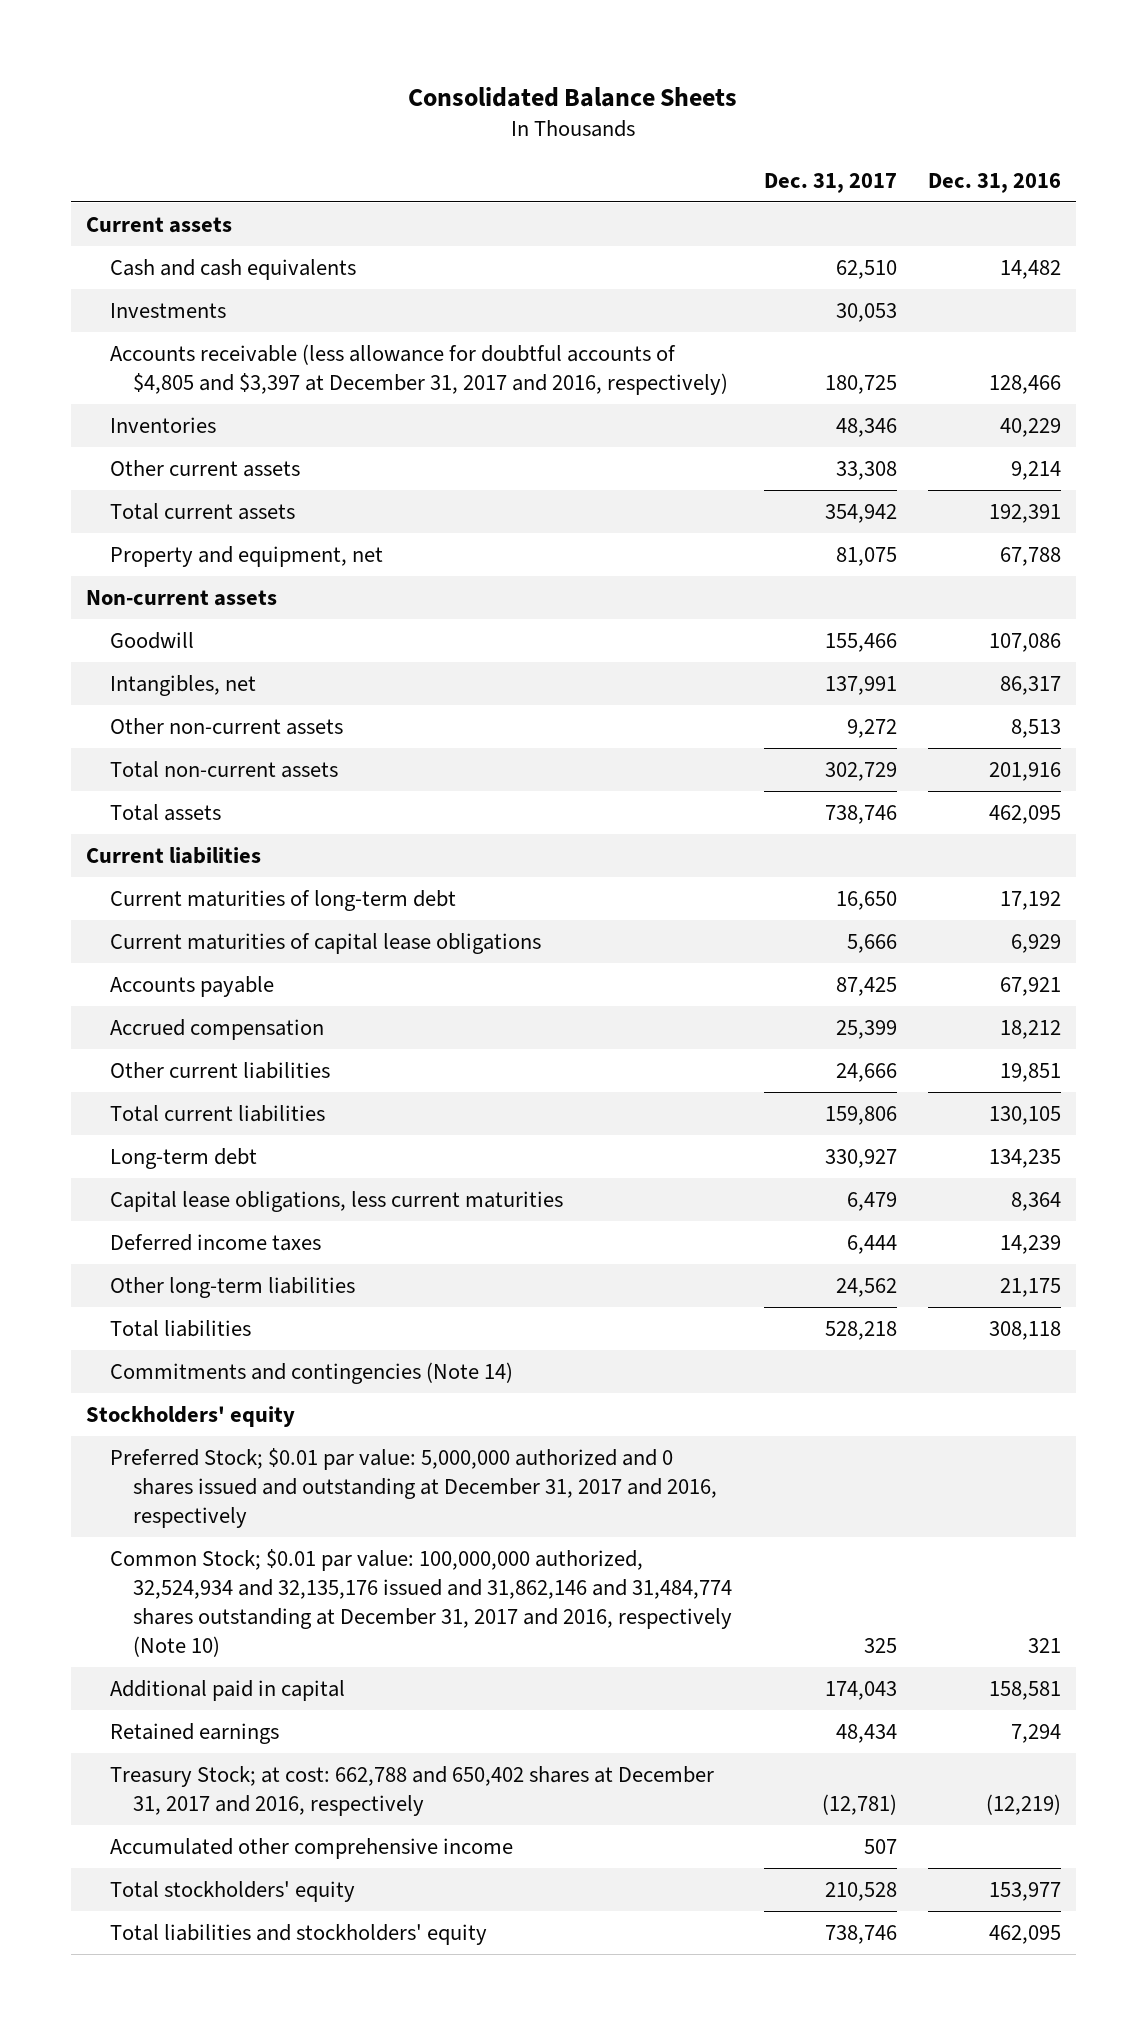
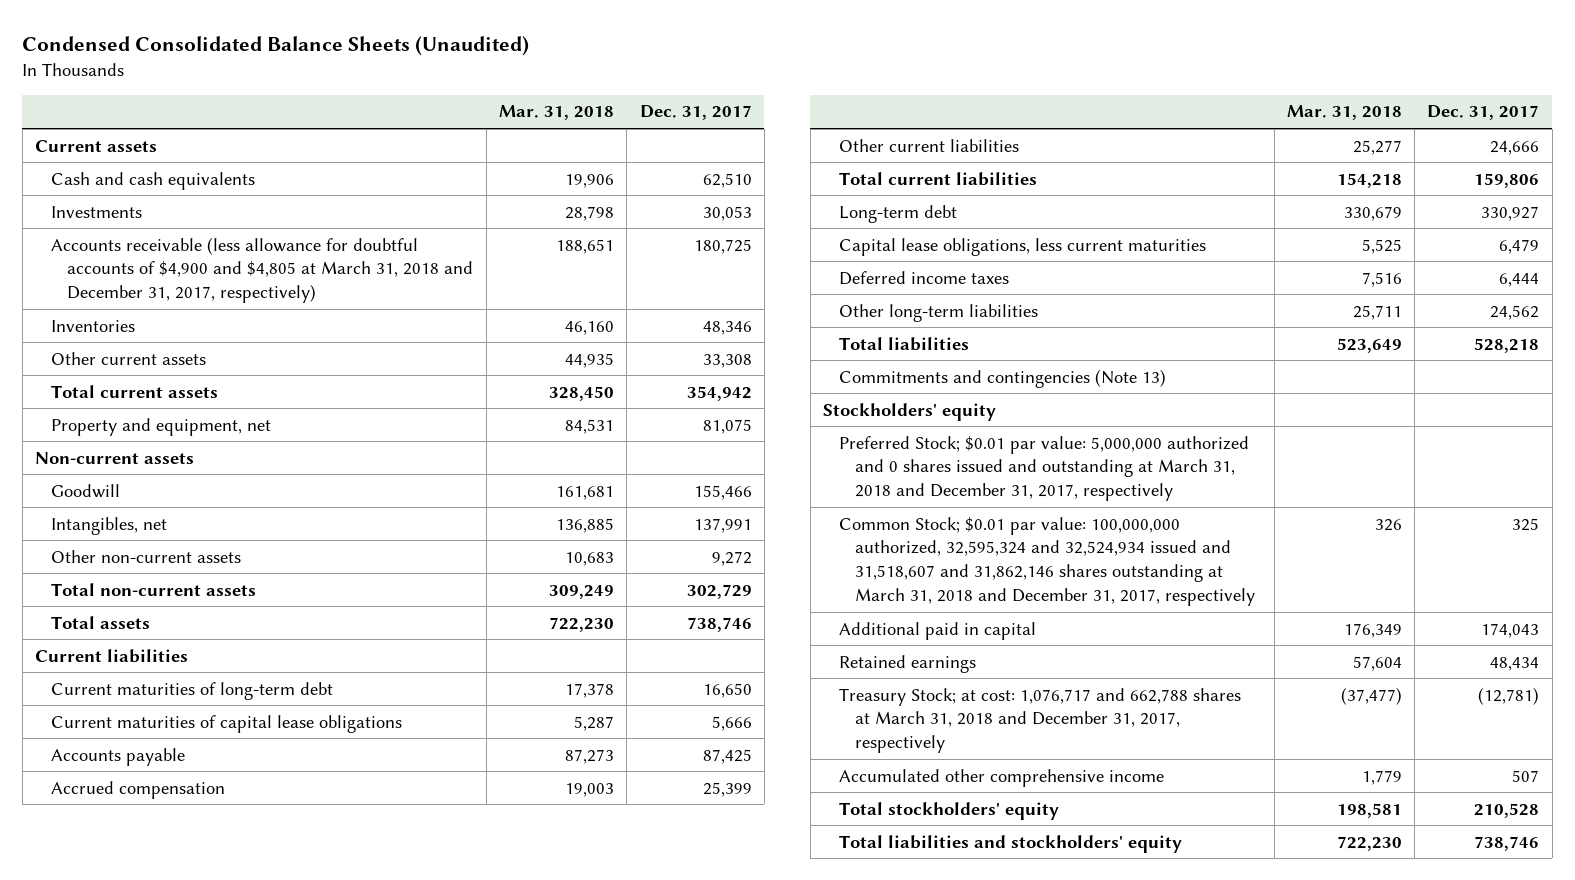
[408,86,738,107] Consolidated Balance Sheets -> [22,36,530,57] Condensed Consolidated Balance Sheets (Unaudited)
[927,172,1061,193] Dec. 31, 2016 -> none
none -> [498,105,614,121] Mar. 31, 2018
[109,343,729,396] Accounts receivable (less allowance for doubtful accounts of $4,805 and $3,397 at December 31, 2017 and 2016, respectively) -> [51,236,474,304] Accounts receivable (less allowance for doubtful accounts of $4,900 and $4,805 at March 31, 2018 and December 31, 2017, respectively)
[109,1361,513,1384] Commitments and contingencies (Note 14) -> [839,368,1167,388] Commitments and contingencies (Note 13)
[109,1447,718,1529] Preferred Stock; $0.01 par value: 5,000,000 authorized and 0 shares issued and outstanding at December 31, 2017 and 2016, respectively -> [839,435,1250,502] Preferred Stock; $0.01 par value: 5,000,000 authorized and 0 shares issued and outstanding at March 31, 2018 and December 31, 2017, respectively
[109,1548,733,1658] Common Stock; $0.01 par value: 100,000,000 authorized, 32,524,934 and 32,135,176 issued and 31,862,146 and 31,484,774 shares outstanding at December 31, 2017 and 2016, respectively (Note 10) -> [839,516,1256,606] Common Stock; $0.01 par value: 100,000,000 authorized, 32,595,324 and 32,524,934 issued and 31,518,607 and 31,862,146 shares outstanding at March 31, 2018 and December 31, 2017, respectively
[109,1765,714,1817] Treasury Stock; at cost: 662,788 and 650,402 shares at December 31, 2017 and 2016, respectively -> [839,687,1242,754] Treasury Stock; at cost: 1,076,717 and 662,788 shares at March 31, 2018 and December 31, 2017, respectively

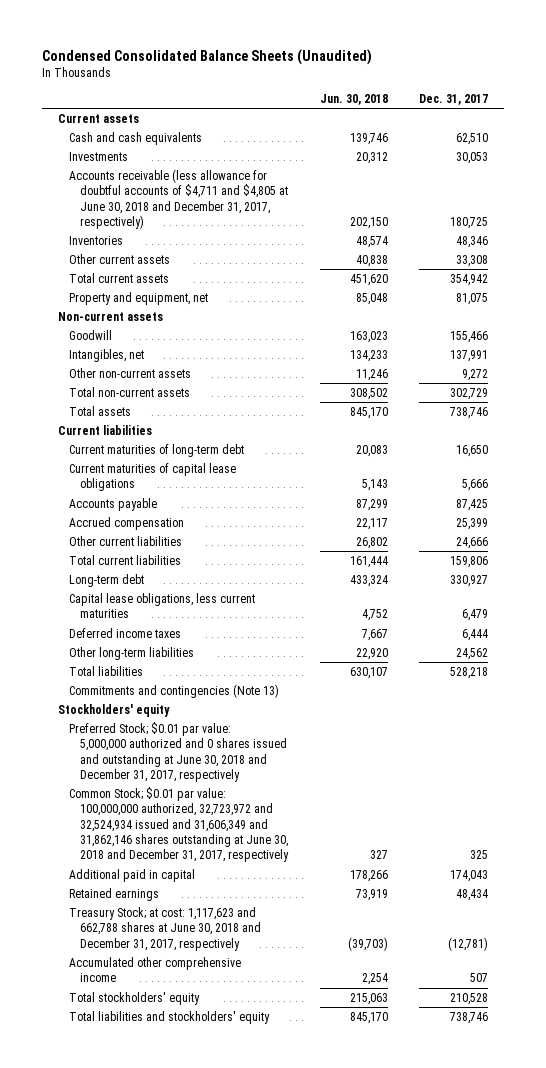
[498,105,614,121] Mar. 31, 2018 -> none
none -> [319,93,388,105] Jun. 30, 2018
[51,236,474,304] Accounts receivable (less allowance for doubtful accounts of $4,900 and $4,805 at March 31, 2018 and December 31, 2017, respectively) -> [68,168,289,229] Accounts receivable (less allowance for doubtful accounts of $4,711 and $4,805 at June 30, 2018 and December 31, 2017, respectively)
[839,435,1250,502] Preferred Stock; $0.01 par value: 5,000,000 authorized and 0 shares issued and outstanding at March 31, 2018 and December 31, 2017, respectively -> [68,721,288,782] Preferred Stock; $0.01 par value: 5,000,000 authorized and 0 shares issued and outstanding at June 30, 2018 and December 31, 2017, respectively
[839,516,1256,606] Common Stock; $0.01 par value: 100,000,000 authorized, 32,595,324 and 32,524,934 issued and 31,518,607 and 31,862,146 shares outstanding at March 31, 2018 and December 31, 2017, respectively -> [68,786,290,863] Common Stock; $0.01 par value: 100,000,000 authorized, 32,723,972 and 32,524,934 issued and 31,606,349 and 31,862,146 shares outstanding at June 30, 2018 and December 31, 2017, respectively
[839,687,1242,754] Treasury Stock; at cost: 1,076,717 and 662,788 shares at March 31, 2018 and December 31, 2017, respectively -> [68,906,262,951] Treasury Stock; at cost: 1,117,623 and 662,788 shares at June 30, 2018 and December 31, 2017, respectively

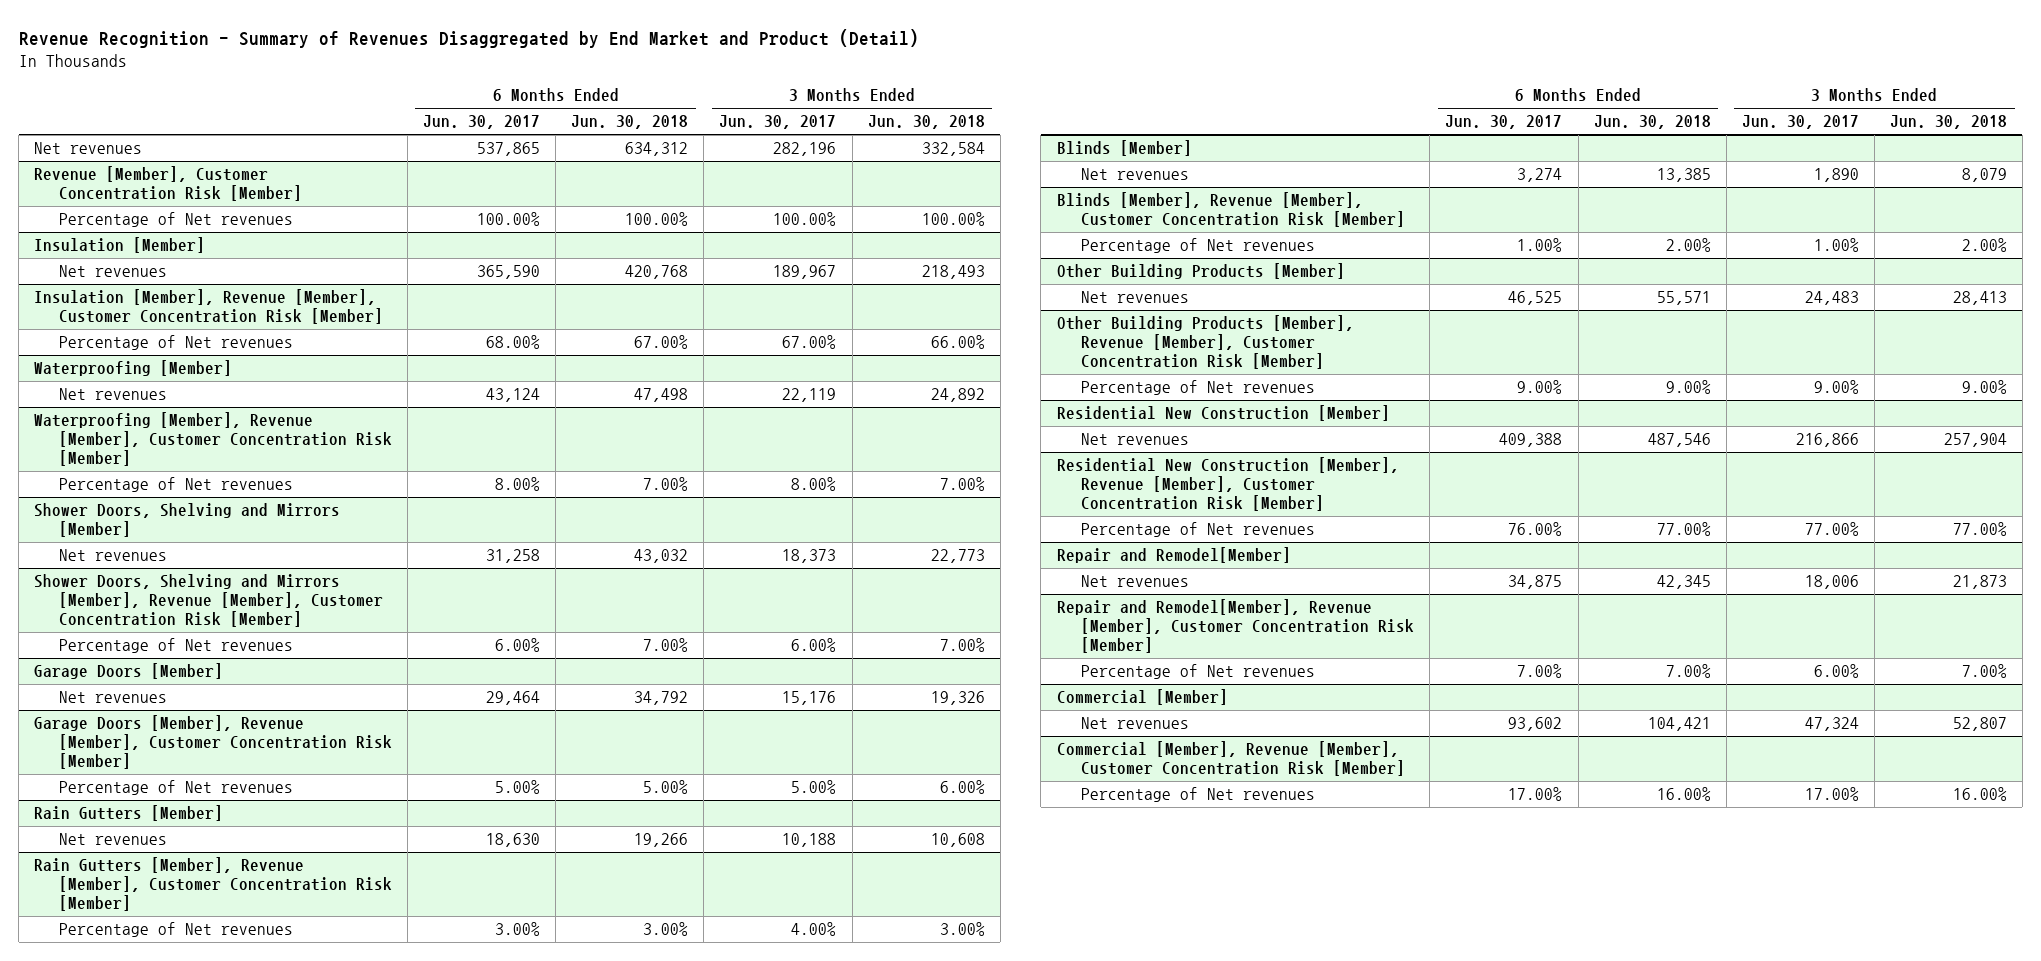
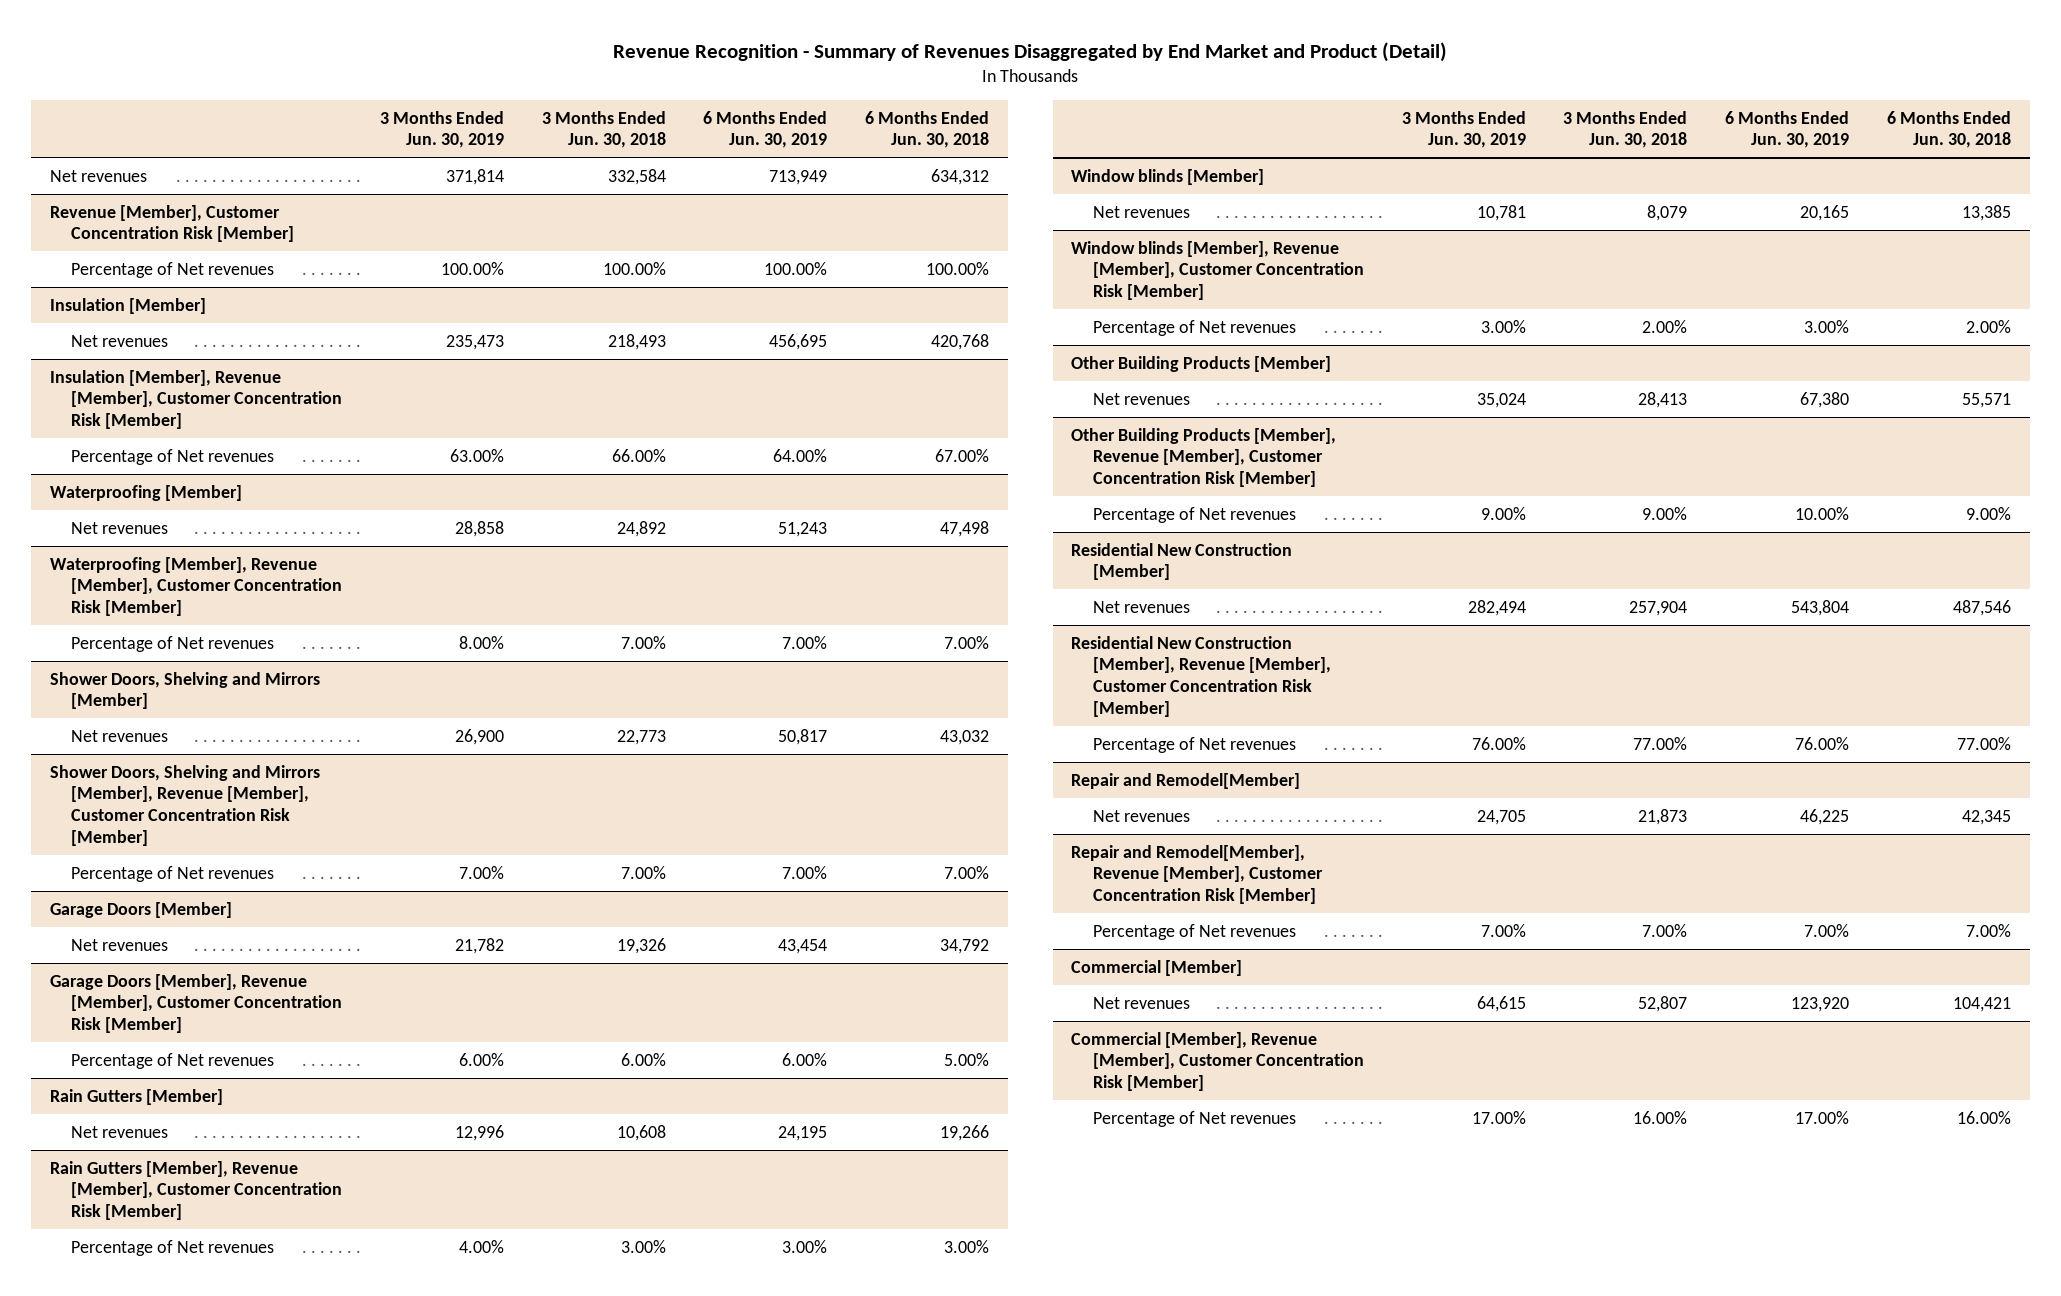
[423,115,541,130] Jun. 30, 2017 -> none
[719,115,837,130] Jun. 30, 2017 -> none
none -> [379,110,504,149] 3 Months Ended Jun. 30, 2019
none -> [703,110,828,149] 6 Months Ended Jun. 30, 2019
[1056,140,1192,157] Blinds [Member] -> [1071,168,1265,185] Window blinds [Member]
[1056,192,1406,228] Blinds [Member], Revenue [Member], Customer Concentration Risk [Member] -> [1071,240,1364,300] Window blinds [Member], Revenue [Member], Customer Concentration Risk [Member]

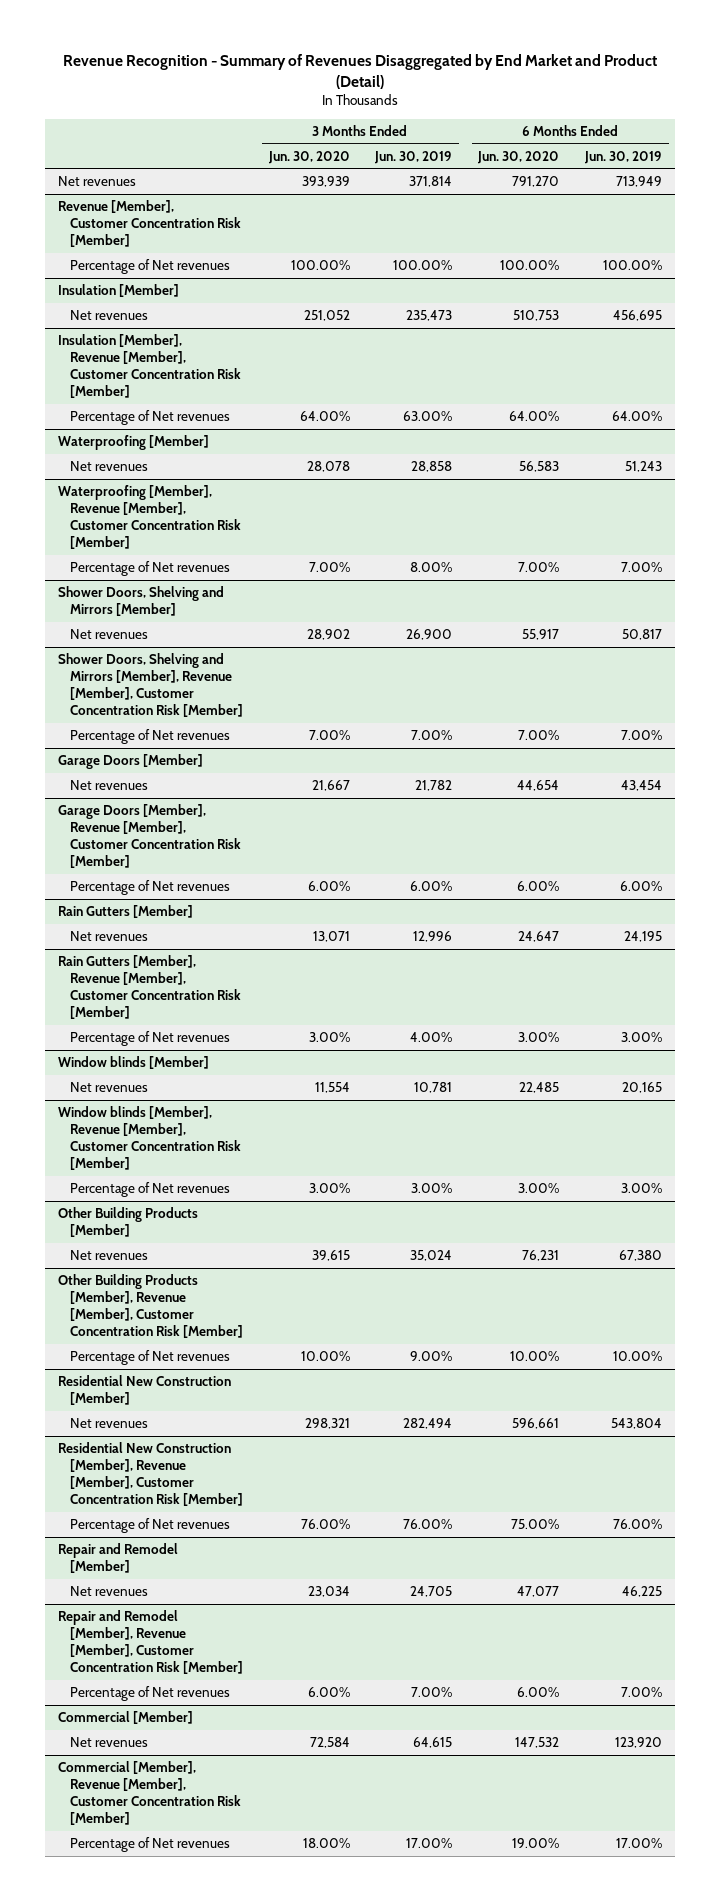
[541,110,666,149] 3 Months Ended Jun. 30, 2018 -> none
[865,110,990,149] 6 Months Ended Jun. 30, 2018 -> none
none -> [267,150,350,164] Jun. 30, 2020
none -> [477,150,560,164] Jun. 30, 2020
[1071,772,1301,789] Repair and Remodel[Member] -> [57,1543,178,1574] Repair and Remodel [Member]
[1071,844,1323,904] Repair and Remodel[Member], Revenue [Member], Customer Concentration Risk [Member] -> [57,1610,243,1675] Repair and Remodel [Member], Revenue [Member], Customer Concentration Risk [Member]

